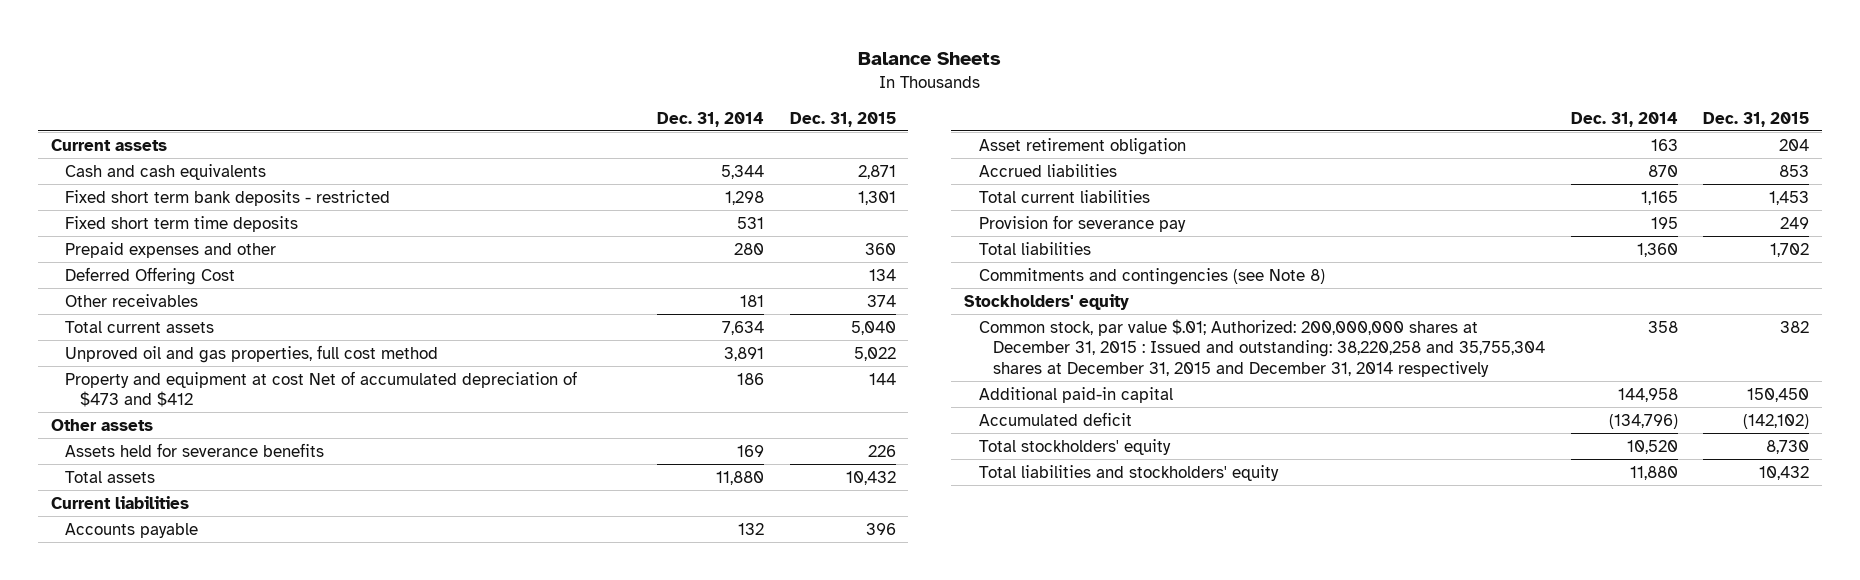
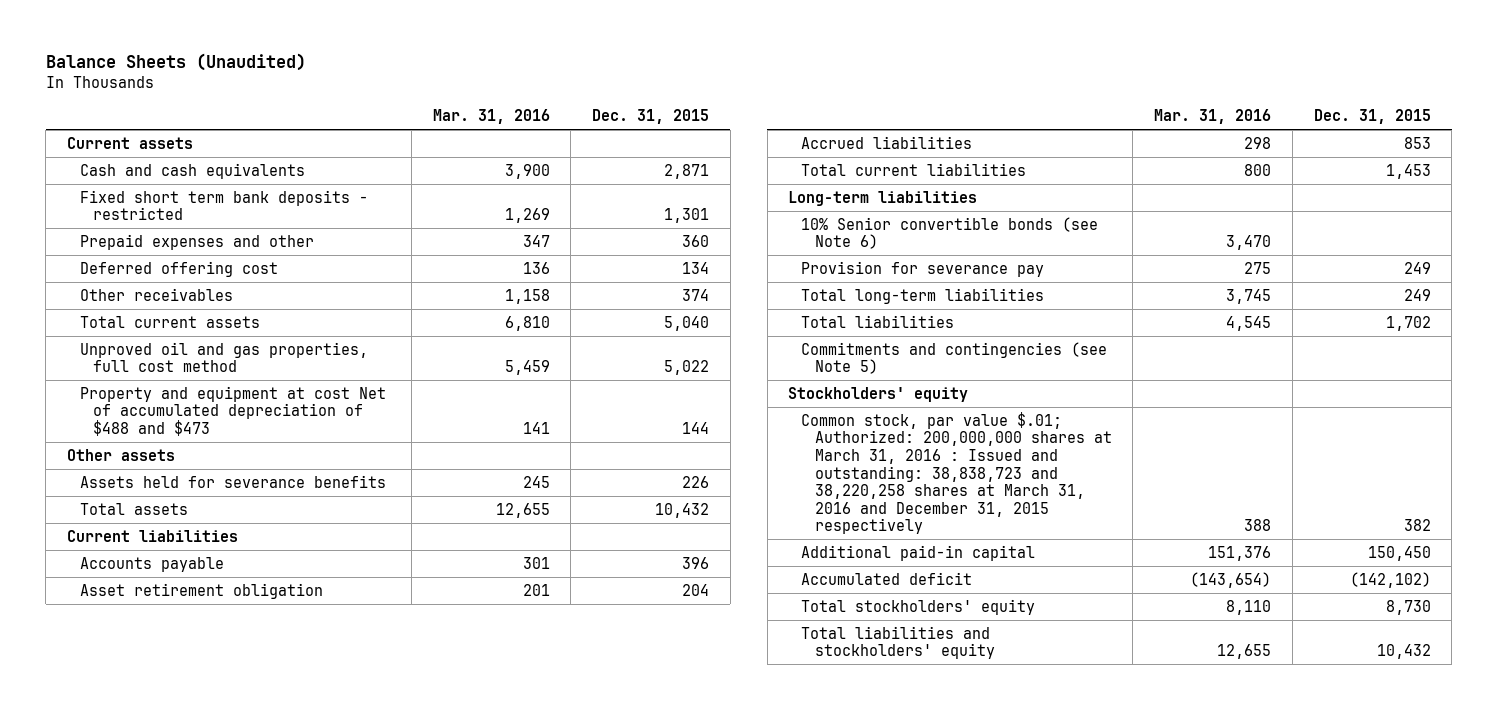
[857,51,1001,65] Balance Sheets -> [45,53,306,72] Balance Sheets (Unaudited)
[657,111,765,127] Dec. 31, 2014 -> none
none -> [432,109,550,125] Mar. 31, 2016
[65,215,299,232] Fixed short term time deposits -> none
[65,266,236,285] Deferred Offering Cost -> [79,260,278,277] Deferred offering cost
[65,370,578,408] Property and equipment at cost Net of accumulated depreciation of $473 and $412 -> [79,385,386,436] Property and equipment at cost Net of accumulated depreciation of $488 and $473
none -> [788,190,978,206] Long-term liabilities
none -> [801,216,1099,250] 10% Senior convertible bonds (see Note 6)
none -> [801,287,1045,304] Total long-term liabilities
[978,267,1325,285] Commitments and contingencies (see Note 8) -> [801,341,1108,375] Commitments and contingencies (see Note 5)
[978,318,1546,377] Common stock, par value $.01; Authorized: 200,000,000 shares at December 31, 2015 : Issued and outstanding: 38,220,258 and 35,755,304 shares at December 31, 2015 and December 31, 2014 respectively -> [801,411,1112,535] Common stock, par value $.01; Authorized: 200,000,000 shares at March 31, 2016 : Issued and outstanding: 38,838,723 and 38,220,258 shares at March 31, 2016 and December 31, 2015 respectively

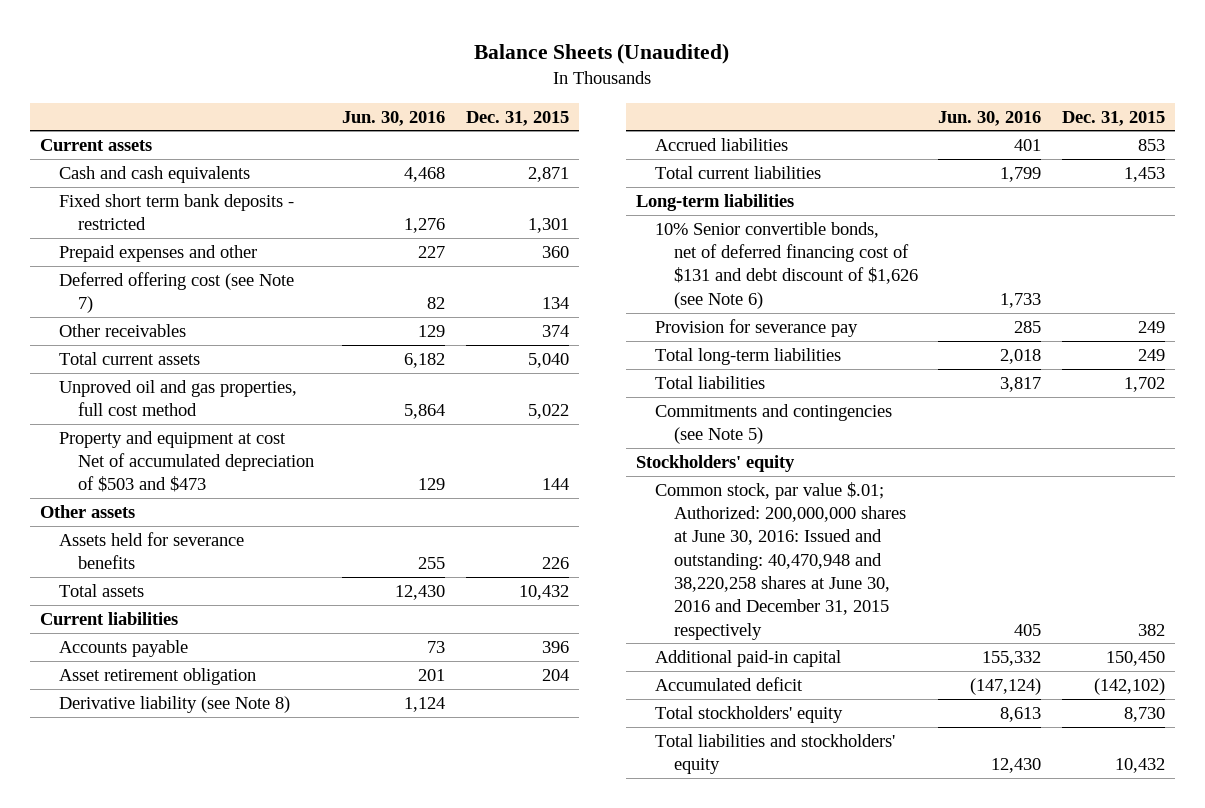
[432,109,550,125] Mar. 31, 2016 -> none
none -> [342,110,446,126] Jun. 30, 2016
[79,260,278,277] Deferred offering cost -> [59,271,295,314] Deferred offering cost (see Note 7)
[79,385,386,436] Property and equipment at cost Net of accumulated depreciation of $488 and $473 -> [59,430,314,493] Property and equipment at cost Net of accumulated depreciation of $503 and $473
none -> [59,695,291,713] Derivative liability (see Note 8)
[801,216,1099,250] 10% Senior convertible bonds (see Note 6) -> [654,221,918,309] 10% Senior convertible bonds, net of deferred financing cost of $131 and debt discount of $1,626 (see Note 6)
[801,411,1112,535] Common stock, par value $.01; Authorized: 200,000,000 shares at March 31, 2016 : Issued and outstanding: 38,838,723 and 38,220,258 shares at March 31, 2016 and December 31, 2015 respectively -> [654,481,906,640] Common stock, par value $.01; Authorized: 200,000,000 shares at June 30, 2016: Issued and outstanding: 40,470,948 and 38,220,258 shares at June 30, 2016 and December 31, 2015 respectively

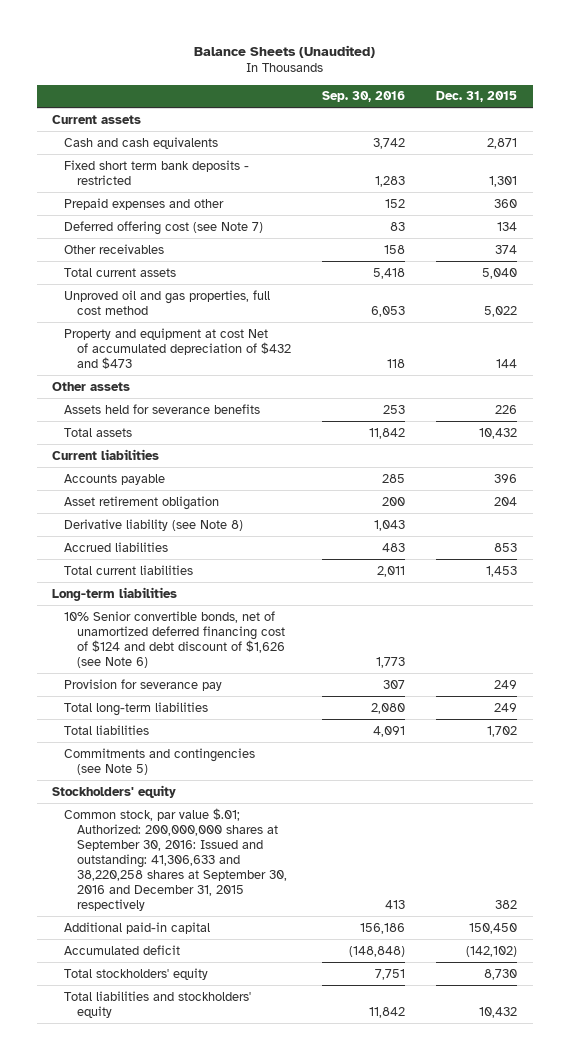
[342,110,446,126] Jun. 30, 2016 -> none
none -> [321,91,405,103] Sep. 30, 2016
[59,430,314,493] Property and equipment at cost Net of accumulated depreciation of $503 and $473 -> [64,327,291,369] Property and equipment at cost Net of accumulated depreciation of $432 and $473
[654,221,918,309] 10% Senior convertible bonds, net of deferred financing cost of $131 and debt discount of $1,626 (see Note 6) -> [64,610,285,668] 10% Senior convertible bonds, net of unamortized deferred financing cost of $124 and debt discount of $1,626 (see Note 6)
[654,481,906,640] Common stock, par value $.01; Authorized: 200,000,000 shares at June 30, 2016: Issued and outstanding: 40,470,948 and 38,220,258 shares at June 30, 2016 and December 31, 2015 respectively -> [64,807,287,911] Common stock, par value $.01; Authorized: 200,000,000 shares at September 30, 2016: Issued and outstanding: 41,306,633 and 38,220,258 shares at September 30, 2016 and December 31, 2015 respectively

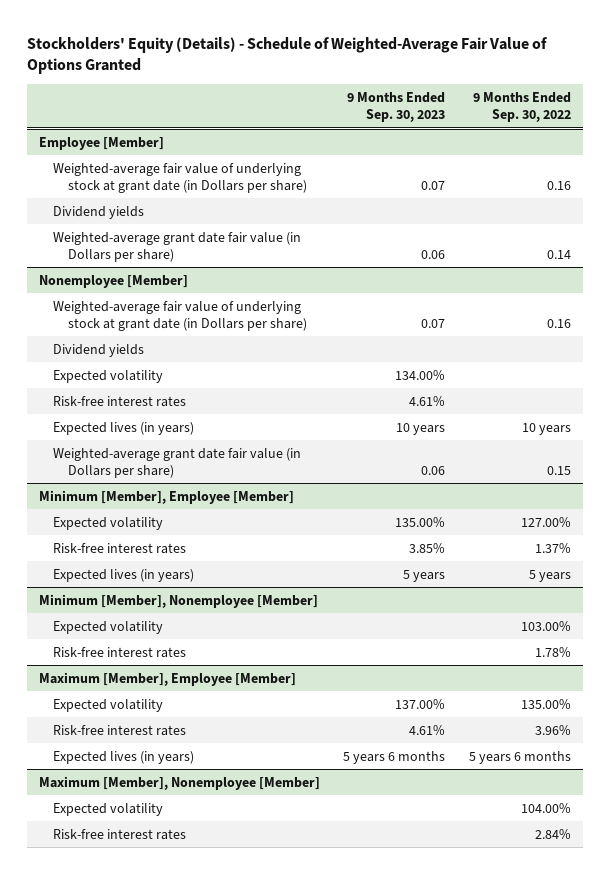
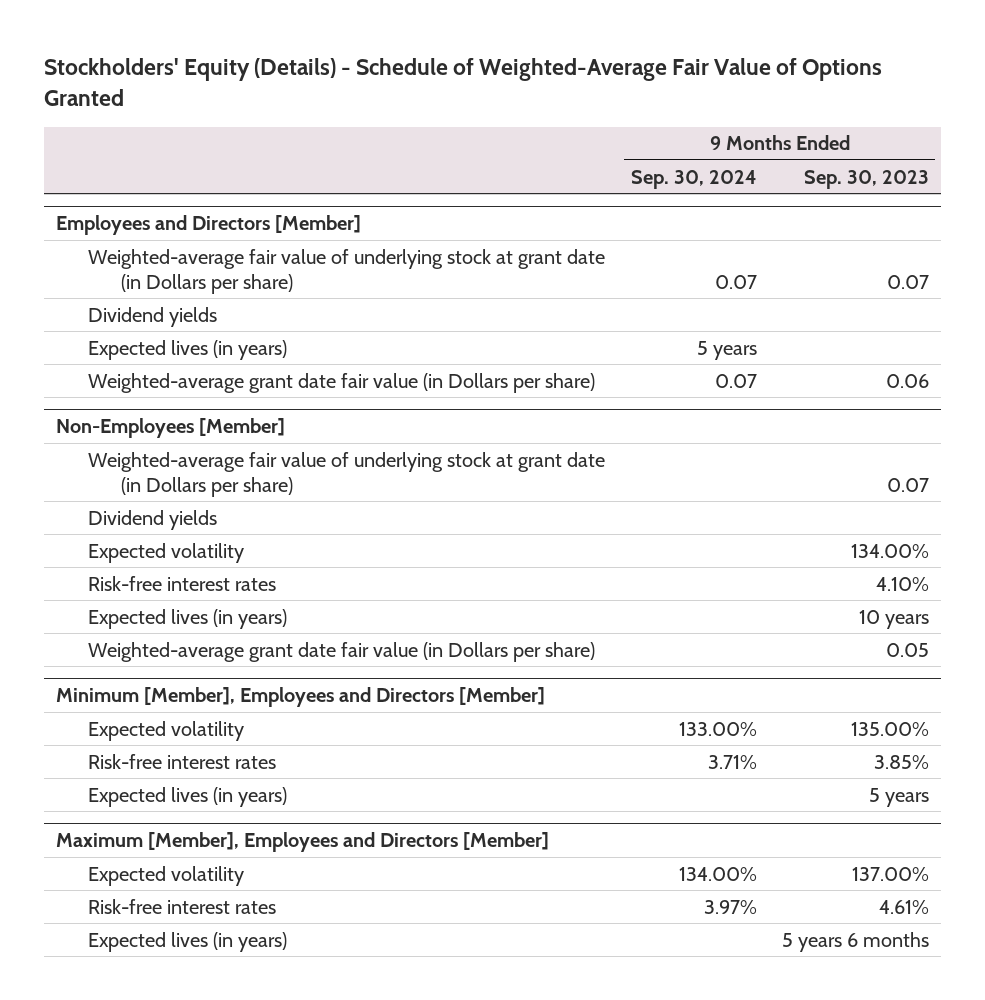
[473,92,572,123] 9 Months Ended Sep. 30, 2022 -> none
none -> [630,169,757,189] Sep. 30, 2024
[38,136,164,150] Employee [Member] -> none
none -> [56,215,362,236] Employees and Directors [Member]
none -> [88,339,288,360] Expected lives (in years)
[38,274,188,288] Nonemployee [Member] -> none
none -> [56,418,286,439] Non-Employees [Member]
[409,395,446,406] 4.61% -> [875,576,929,591] 4.10%
[38,489,294,504] Minimum [Member], Employee [Member] -> none
[421,465,446,475] 0.06 -> [885,642,929,657] 0.05
none -> [56,687,546,708] Minimum [Member], Employees and Directors [Member]
[38,593,318,608] Minimum [Member], Nonemployee [Member] -> none
[53,620,164,634] Expected volatility -> none
[53,646,187,658] Risk-free interest rates -> none
[38,671,296,686] Maximum [Member], Employee [Member] -> none
none -> [56,832,550,853] Maximum [Member], Employees and Directors [Member]
[38,775,320,790] Maximum [Member], Nonemployee [Member] -> none
[53,802,164,816] Expected volatility -> none
[53,828,187,840] Risk-free interest rates -> none

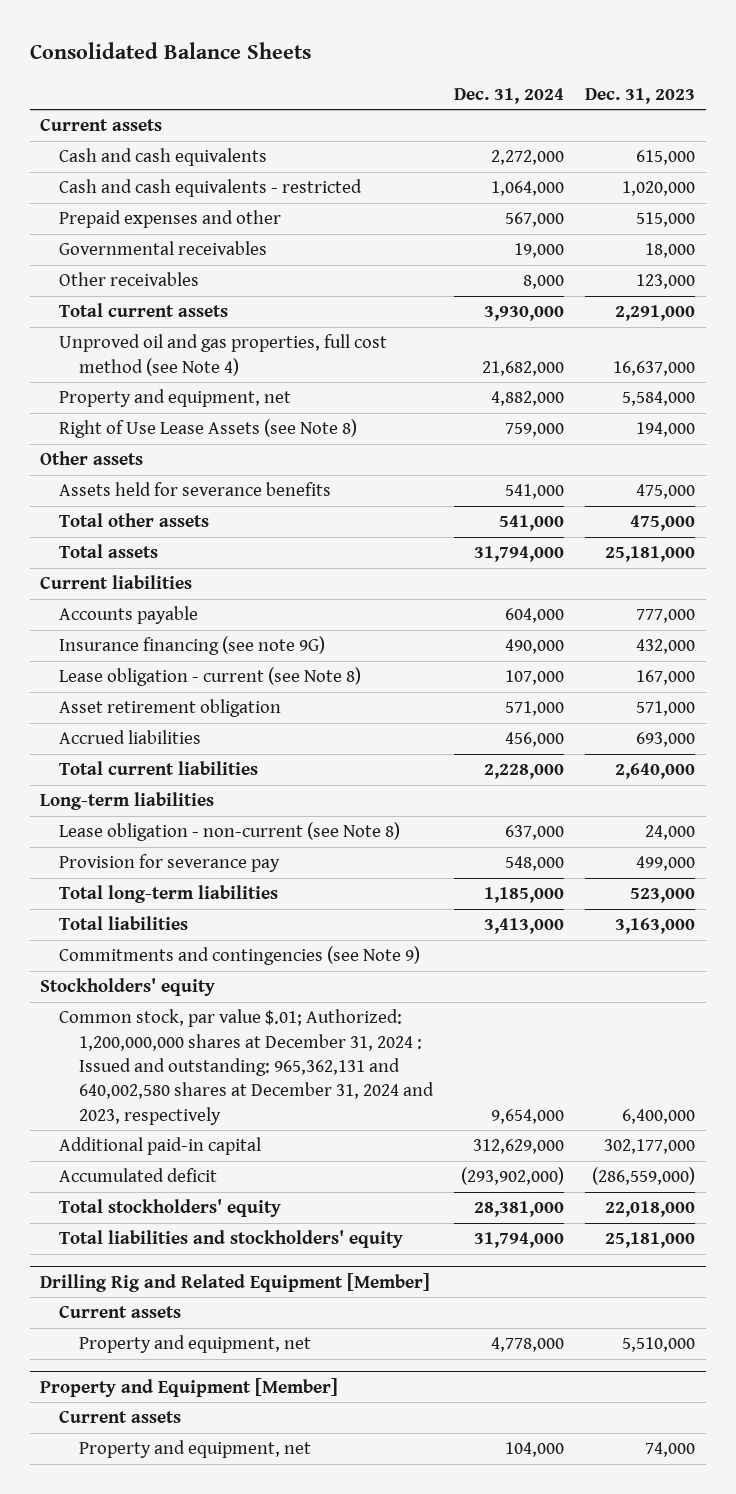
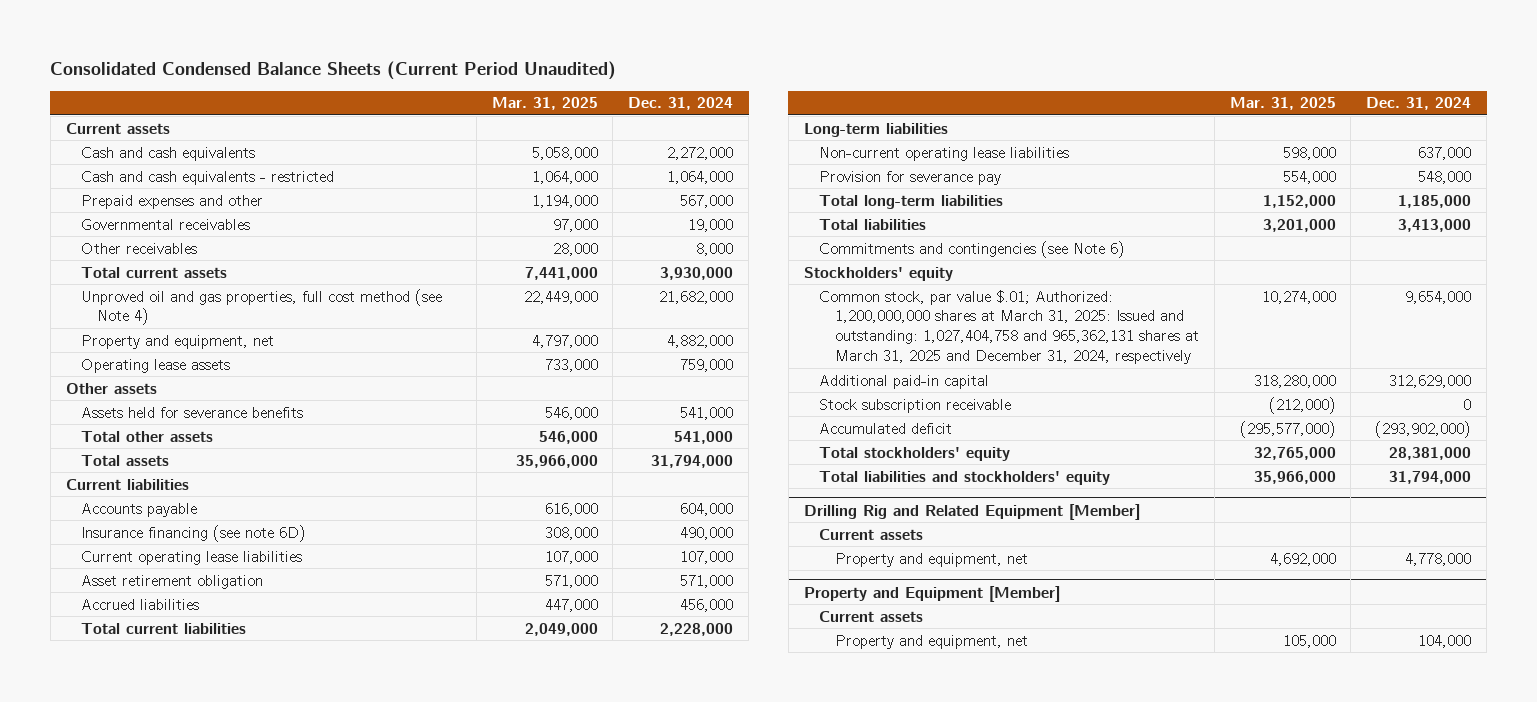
[29,42,311,60] Consolidated Balance Sheets -> [50,60,617,80] Consolidated Condensed Balance Sheets (Current Period Unaudited)
[585,87,696,104] Dec. 31, 2023 -> none
none -> [491,97,598,111] Mar. 31, 2025
[59,419,358,439] Right of Use Lease Assets (see Note 8) -> [81,358,231,373] Operating lease assets
[59,636,326,656] Insurance financing (see note 9G) -> [81,524,307,542] Insurance financing (see note 6D)
[59,667,362,687] Lease obligation - current (see Note 8) -> [81,550,303,565] Current operating lease liabilities
[59,822,401,842] Lease obligation - non-current (see Note 8) -> [819,146,1070,161] Non-current operating lease liabilities
[59,946,421,966] Commitments and contingencies (see Note 9) -> [819,240,1126,258] Commitments and contingencies (see Note 6)
[59,1009,434,1125] Common stock, par value $.01; Authorized: 1,200,000,000 shares at December 31, 2024 : Issued and outstanding: 965,362,131 and 640,002,580 shares at December 31, 2024 and 2023, respectively -> [819,289,1199,365] Common stock, par value $.01; Authorized: 1,200,000,000 shares at March 31, 2025: Issued and outstanding: 1,027,404,758 and 965,362,131 shares at March 31, 2025 and December 31, 2024, respectively
none -> [819,398,1012,413] Stock subscription receivable

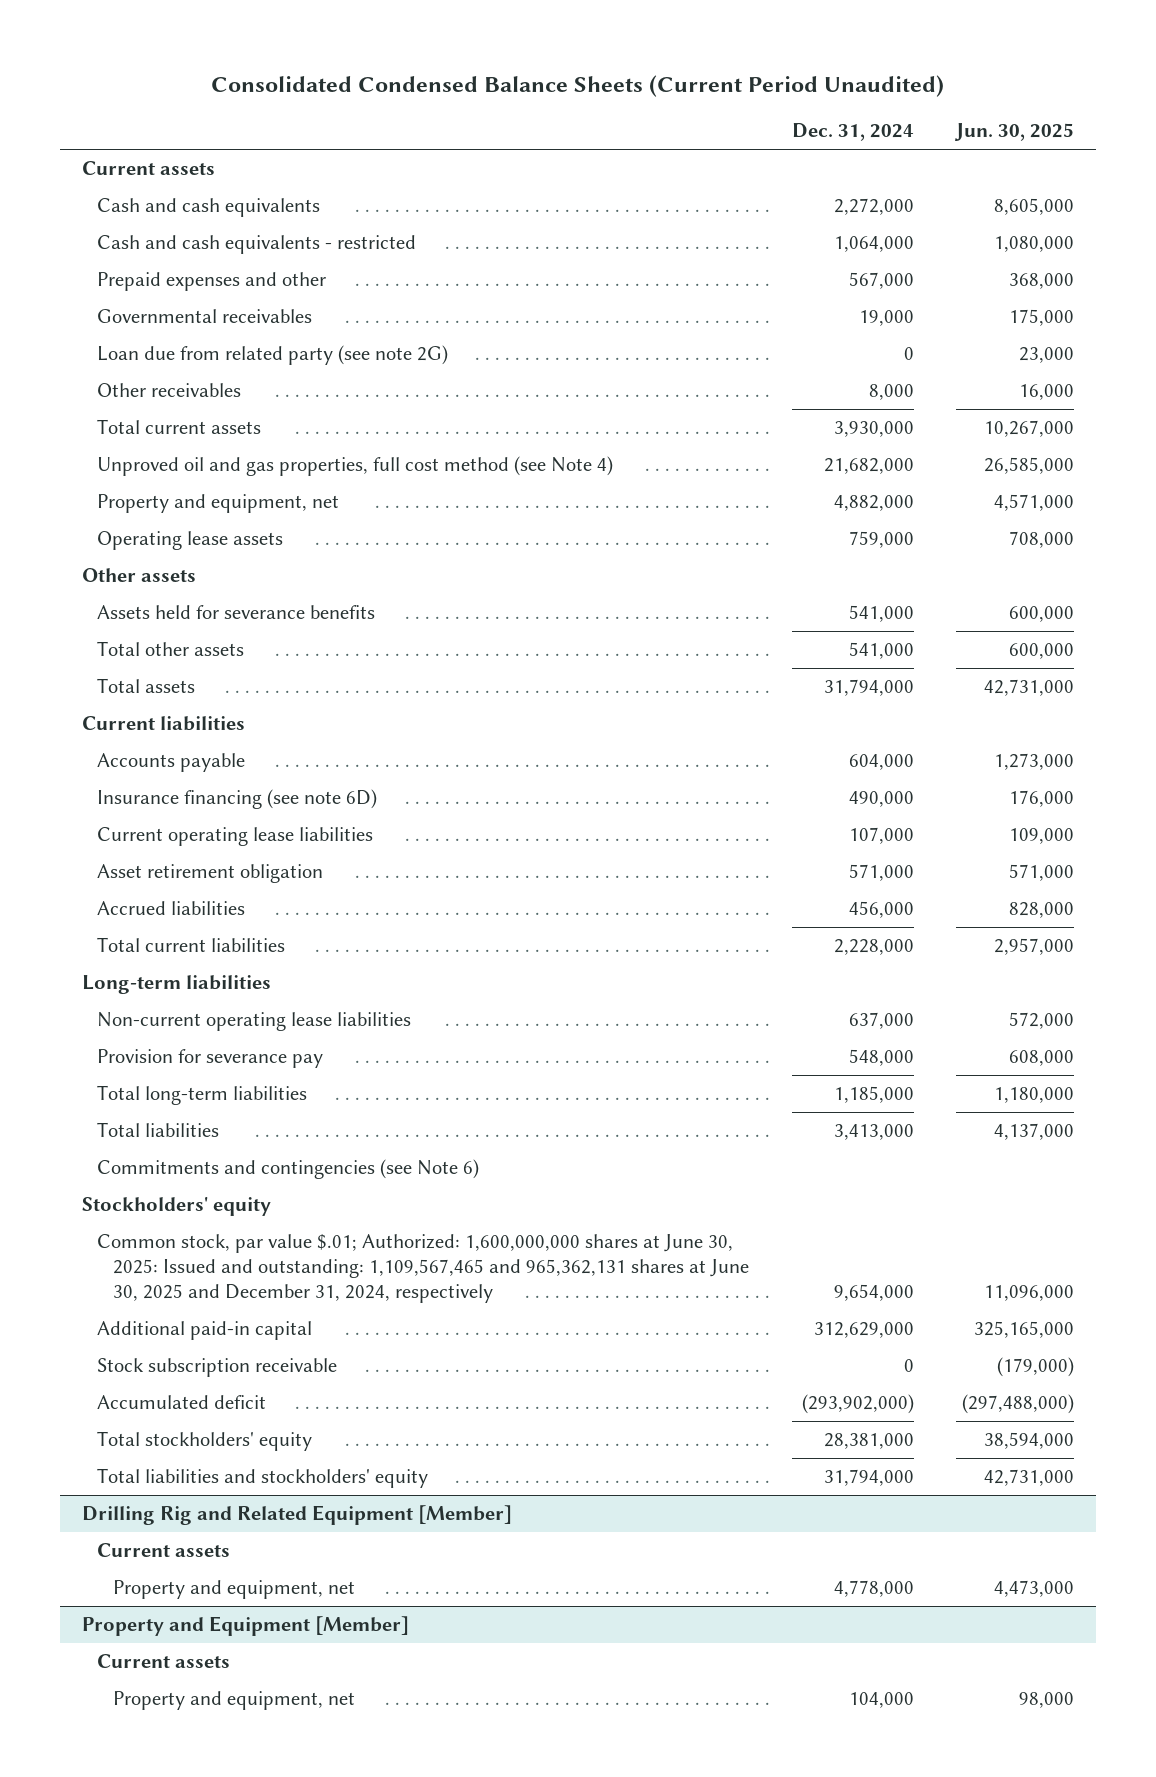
[491,97,598,111] Mar. 31, 2025 -> none
none -> [954,123,1075,142] Jun. 30, 2025
none -> [97,345,449,366] Loan due from related party (see note 2G)
[819,289,1199,365] Common stock, par value $.01; Authorized: 1,200,000,000 shares at March 31, 2025: Issued and outstanding: 1,027,404,758 and 965,362,131 shares at March 31, 2025 and December 31, 2024, respectively -> [97,1234,750,1303] Common stock, par value $.01; Authorized: 1,600,000,000 shares at June 30, 2025: Issued and outstanding: 1,109,567,465 and 965,362,131 shares at June 30, 2025 and December 31, 2024, respectively

